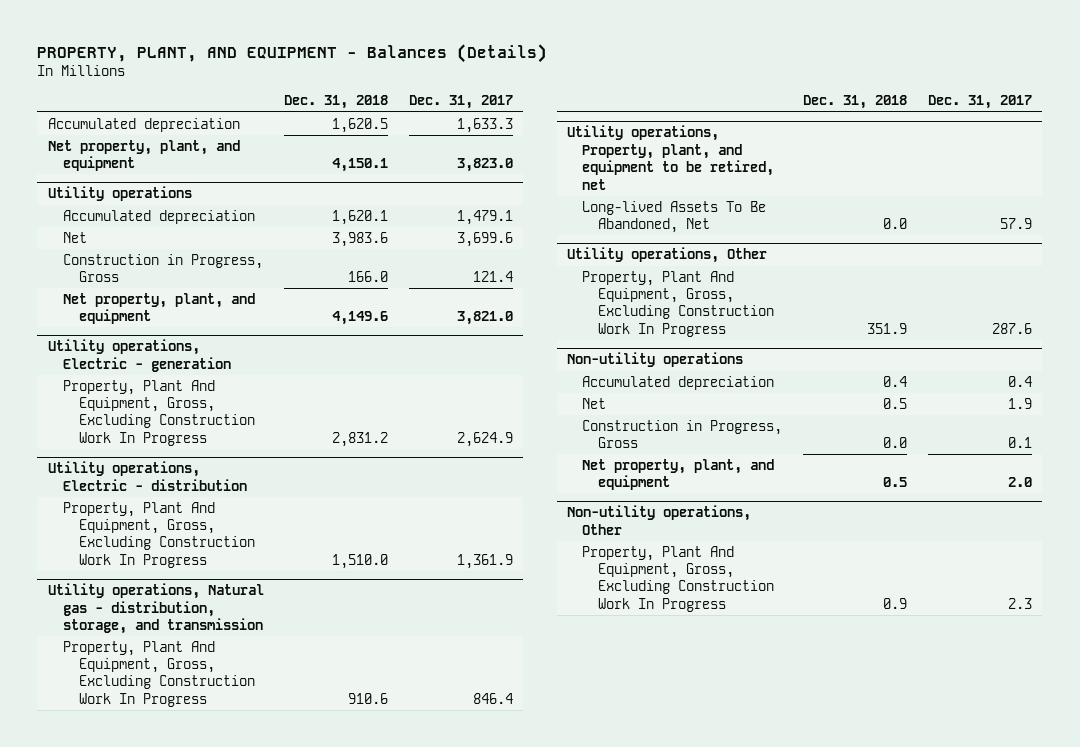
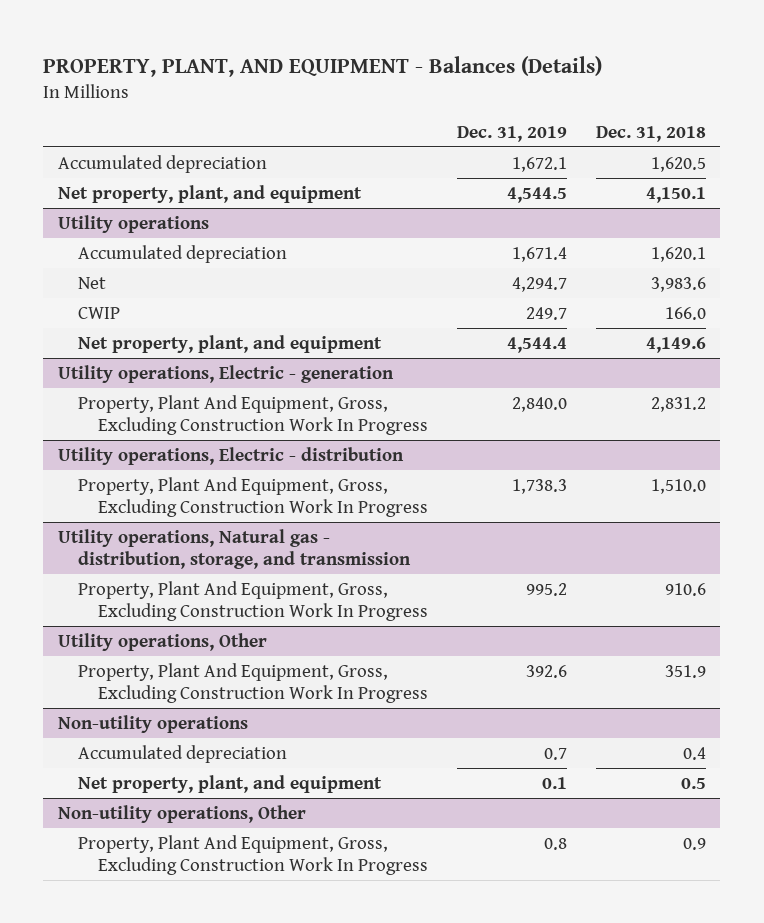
[408,95,513,110] Dec. 31, 2017 -> none
none -> [456,125,567,142] Dec. 31, 2019
[63,253,264,283] Construction in Progress, Gross -> [77,306,120,319] CWIP
[566,125,775,190] Utility operations, Property, plant, and equipment to be retired, net -> none
[582,200,767,234] Long-lived Assets To Be Abandoned, Net -> none
[582,397,607,409] Net -> none
[582,419,783,449] Construction in Progress, Gross -> none

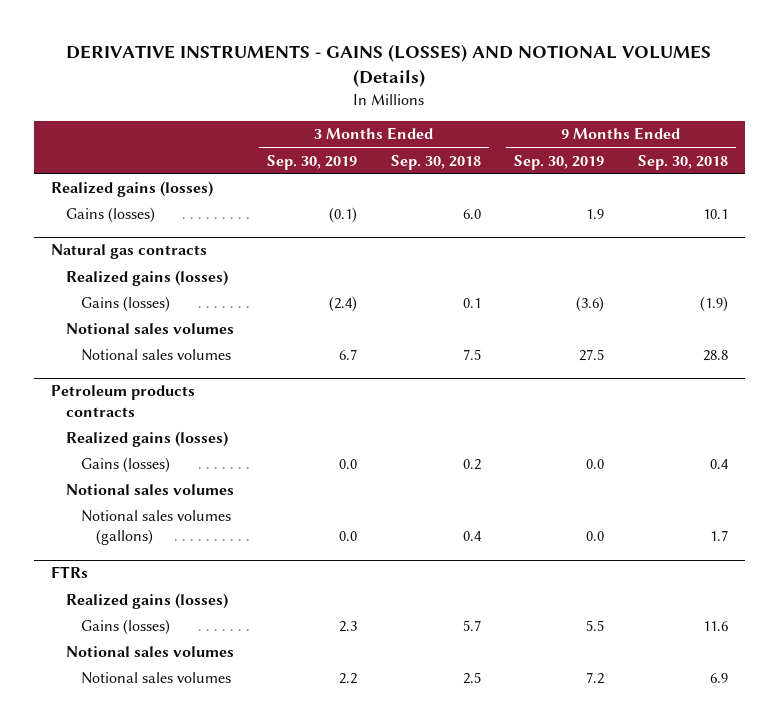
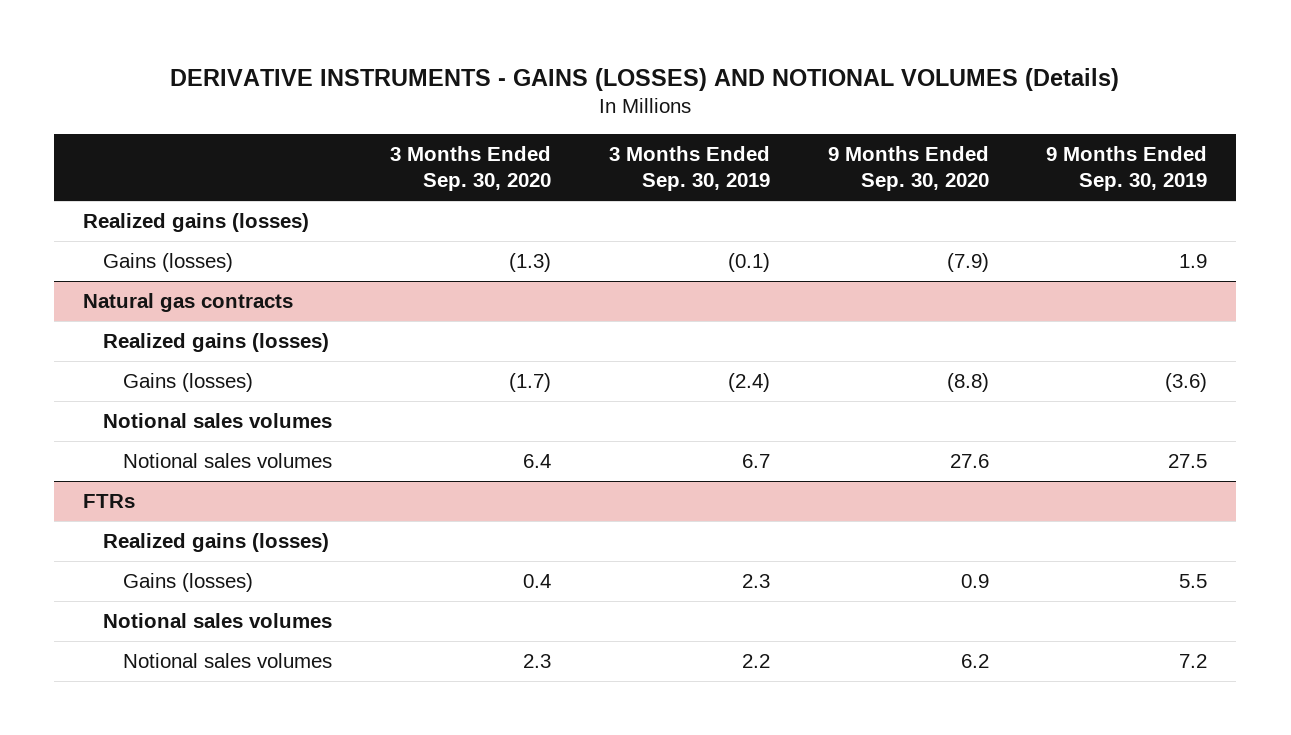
[390,154,481,170] Sep. 30, 2018 -> none
[637,154,728,170] Sep. 30, 2018 -> none
none -> [389,145,551,192] 3 Months Ended Sep. 30, 2020
none -> [827,145,989,192] 9 Months Ended Sep. 30, 2020
[50,385,195,417] Petroleum products contracts -> none
[65,431,228,448] Realized gains (losses) -> none
[80,457,170,474] Gains (losses) -> none
[65,484,234,496] Notional sales volumes -> none
[80,510,231,546] Notional sales volumes (gallons) -> none

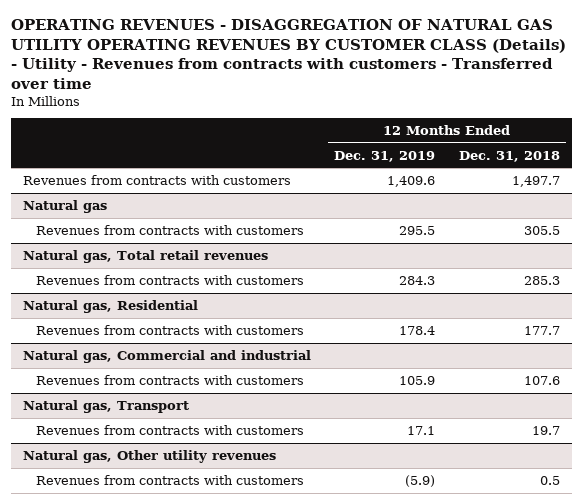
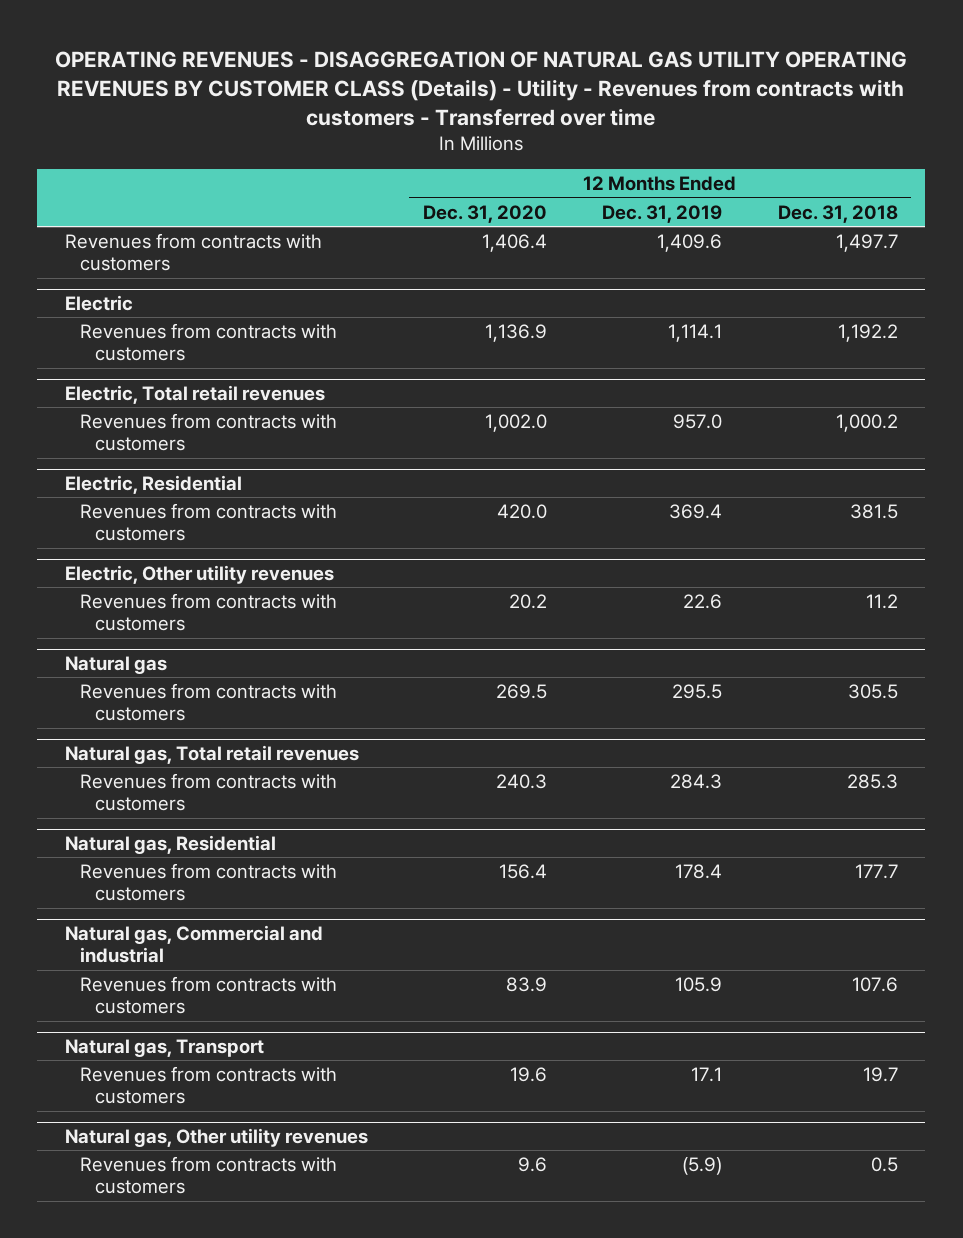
none -> [423,204,548,223] Dec. 31, 2020
none -> [64,294,133,311] Electric
none -> [80,322,338,362] Revenues from contracts with customers
none -> [64,384,325,404] Electric, Total retail revenues
none -> [80,412,338,452] Revenues from contracts with customers
none -> [64,474,242,494] Electric, Residential
none -> [80,502,338,542] Revenues from contracts with customers
none -> [64,564,334,584] Electric, Other utility revenues
none -> [80,592,338,632] Revenues from contracts with customers

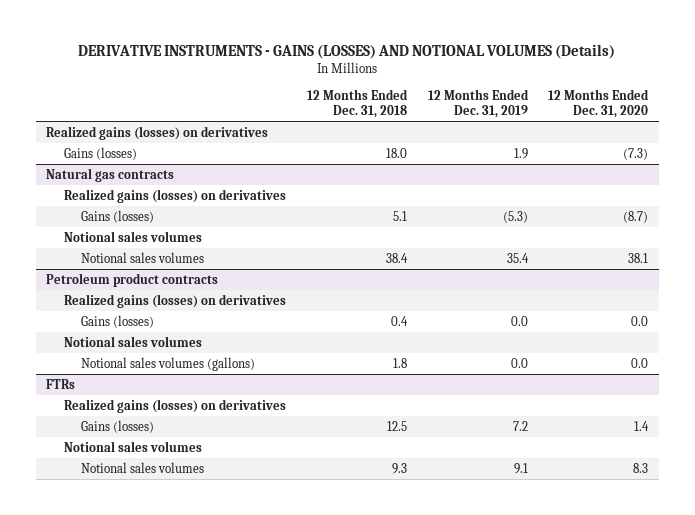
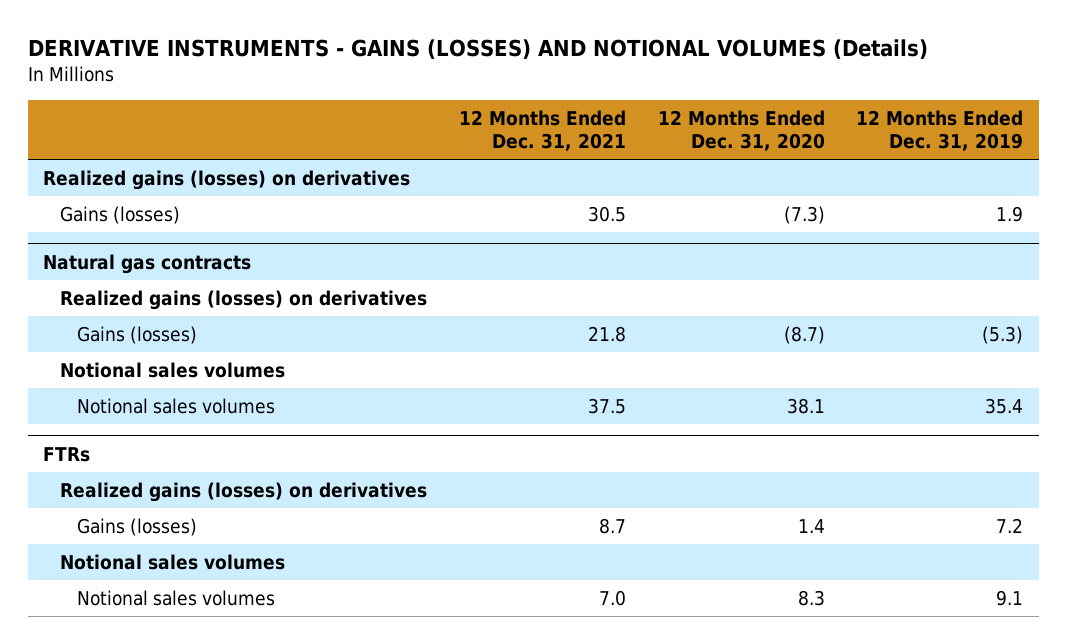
[306,89,408,119] 12 Months Ended Dec. 31, 2018 -> none
none -> [458,109,626,152] 12 Months Ended Dec. 31, 2021
[46,272,219,287] Petroleum product contracts -> none
[63,293,286,308] Realized gains (losses) on derivatives -> none
[81,314,155,328] Gains (losses) -> none
[63,335,202,347] Notional sales volumes -> none
[81,356,256,371] Notional sales volumes (gallons) -> none

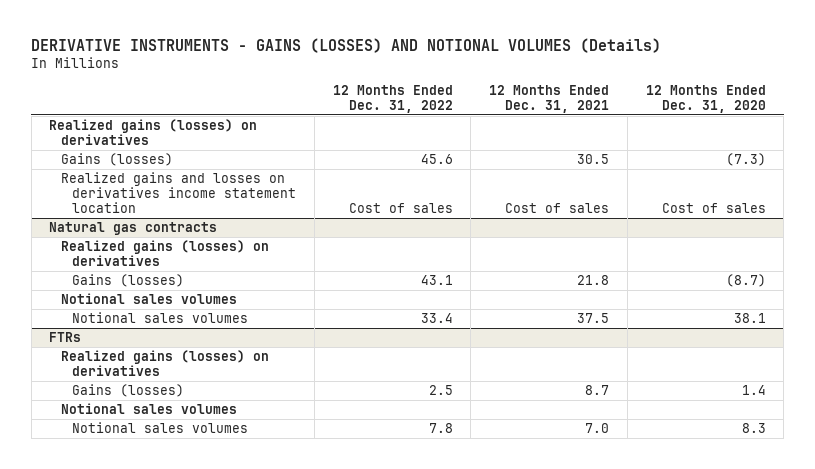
[856,109,1024,152] 12 Months Ended Dec. 31, 2019 -> none
none -> [332,84,453,114] 12 Months Ended Dec. 31, 2022
none -> [60,171,297,214] Realized gains and losses on derivatives income statement location

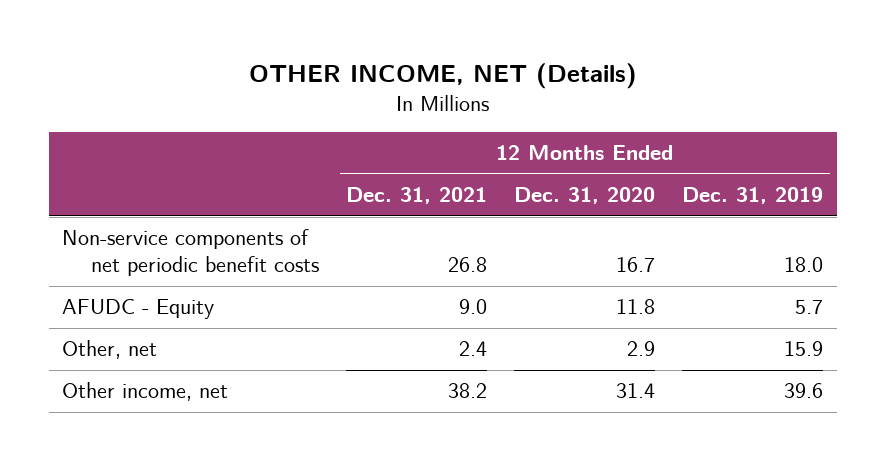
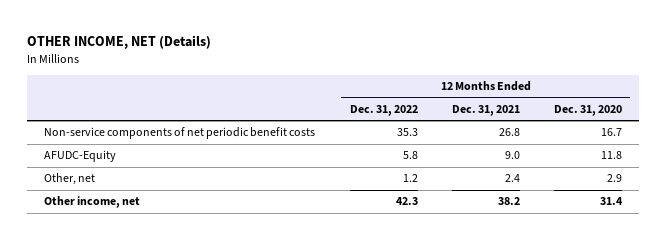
[682,187,824,205] Dec. 31, 2019 -> none
none -> [349,104,418,116] Dec. 31, 2022
[62,299,215,320] AFUDC - Equity -> [44,150,117,163] AFUDC-Equity

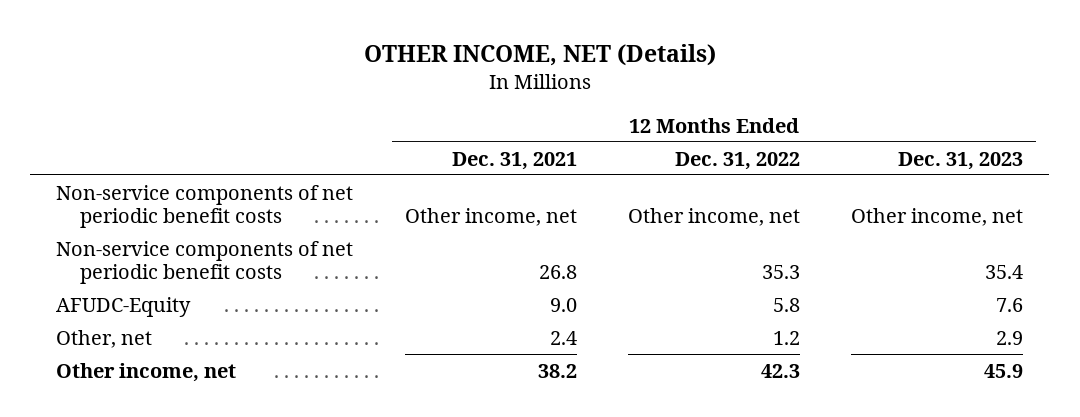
[553,104,622,116] Dec. 31, 2020 -> none
none -> [898,151,1024,170] Dec. 31, 2023
none -> [56,184,354,229] Non-service components of net periodic benefit costs

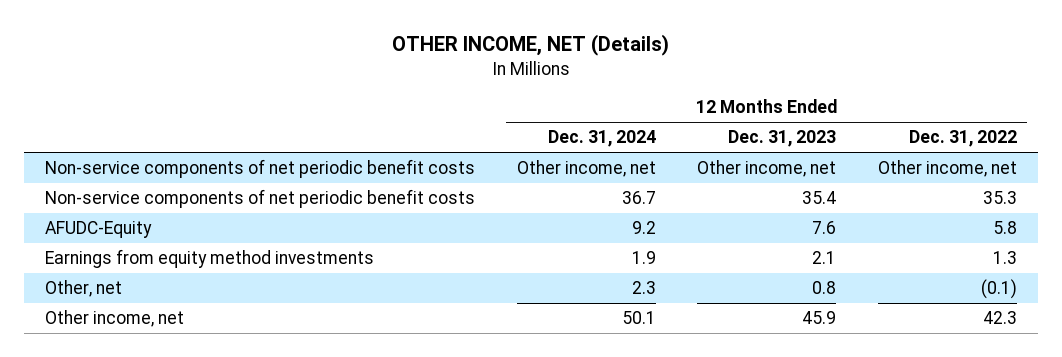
[451,151,577,170] Dec. 31, 2021 -> none
none -> [547,130,656,148] Dec. 31, 2024
none -> [45,249,375,269] Earnings from equity method investments
[772,330,800,345] 1.2 -> [980,279,1017,300] (0.1)
[996,330,1024,345] 2.9 -> [812,281,837,295] 0.8

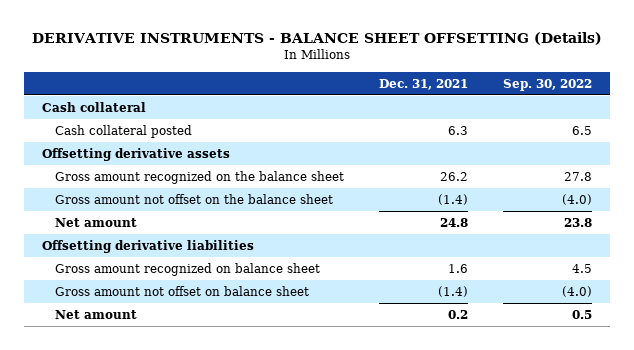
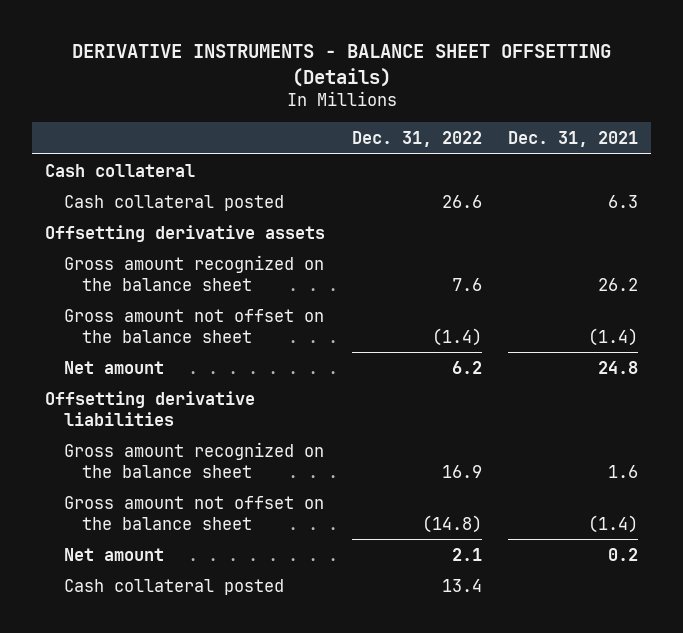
[503,78,593,91] Sep. 30, 2022 -> none
none -> [351,131,482,148] Dec. 31, 2022
[55,263,321,277] Gross amount recognized on balance sheet -> [63,441,324,478] Gross amount recognized on the balance sheet
[55,286,310,297] Gross amount not offset on balance sheet -> [63,495,324,530] Gross amount not offset on the balance sheet
none -> [63,578,284,595] Cash collateral posted

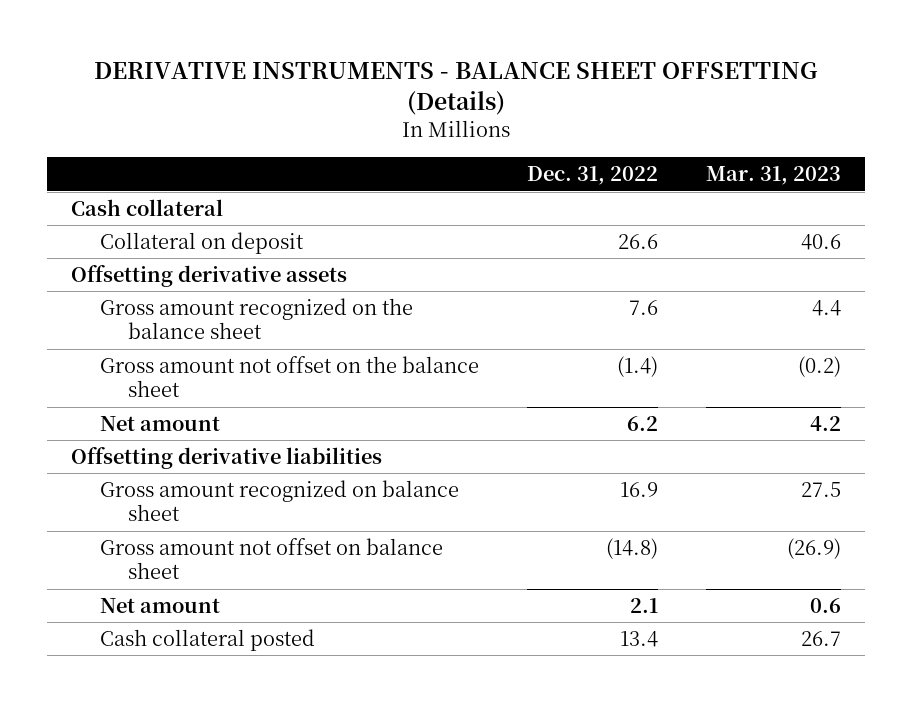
[508,131,639,148] Dec. 31, 2021 -> none
none -> [706,166,842,186] Mar. 31, 2023
[63,194,284,211] Cash collateral posted -> [99,232,304,255] Collateral on deposit
[63,441,324,478] Gross amount recognized on the balance sheet -> [99,480,459,522] Gross amount recognized on balance sheet
[63,495,324,530] Gross amount not offset on the balance sheet -> [99,538,443,580] Gross amount not offset on balance sheet

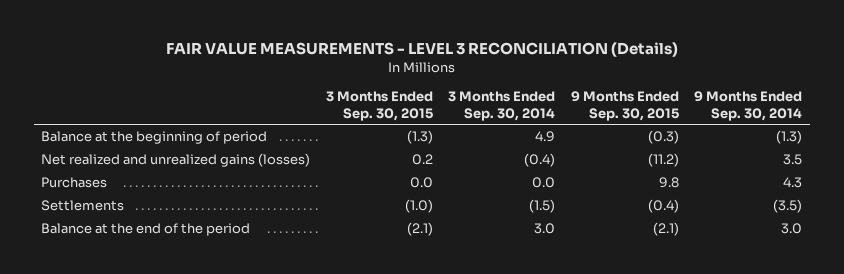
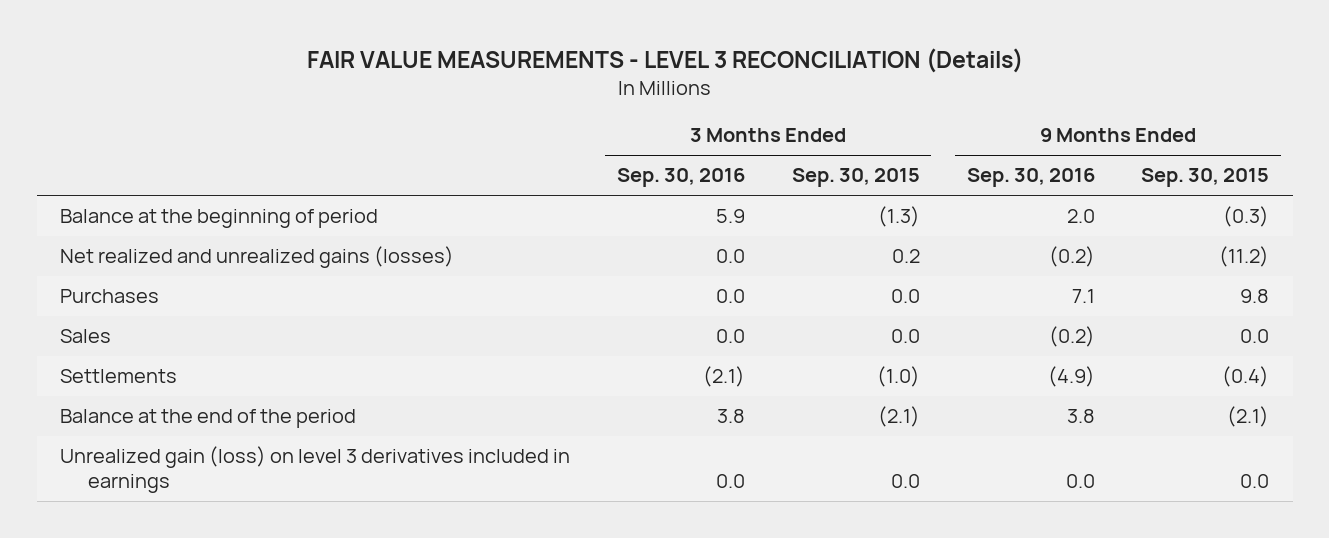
[448,91,556,121] 3 Months Ended Sep. 30, 2014 -> none
[694,91,803,121] 9 Months Ended Sep. 30, 2014 -> none
none -> [616,168,745,188] Sep. 30, 2016
none -> [966,168,1095,188] Sep. 30, 2016
none -> [59,329,111,344] Sales
none -> [59,446,570,494] Unrealized gain (loss) on level 3 derivatives included in earnings

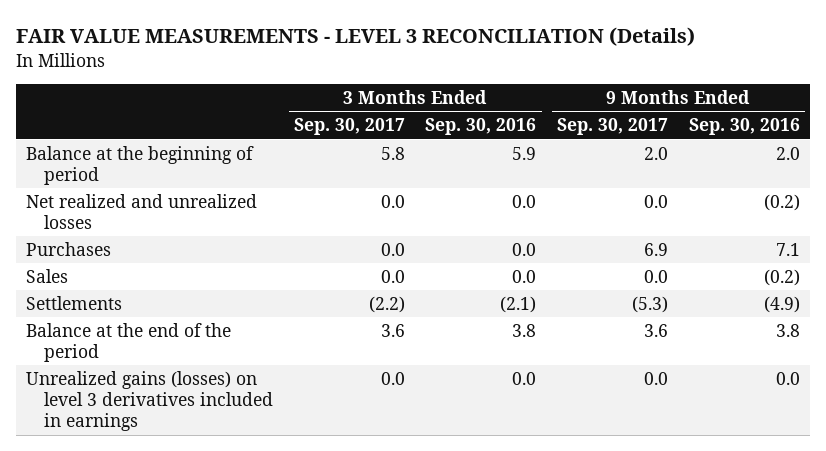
[791,168,920,188] Sep. 30, 2015 -> none
[1141,168,1270,188] Sep. 30, 2015 -> none
none -> [293,118,405,136] Sep. 30, 2017
none -> [557,118,669,136] Sep. 30, 2017
[59,246,454,269] Net realized and unrealized gains (losses) -> [26,193,258,230] Net realized and unrealized losses
[59,446,570,494] Unrealized gain (loss) on level 3 derivatives included in earnings -> [26,370,274,432] Unrealized gains (losses) on level 3 derivatives included in earnings

